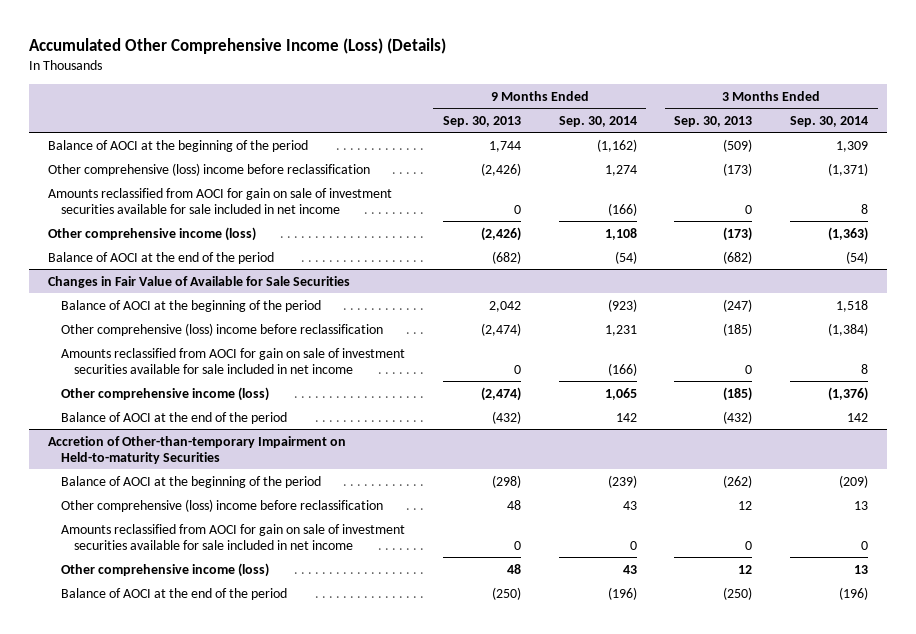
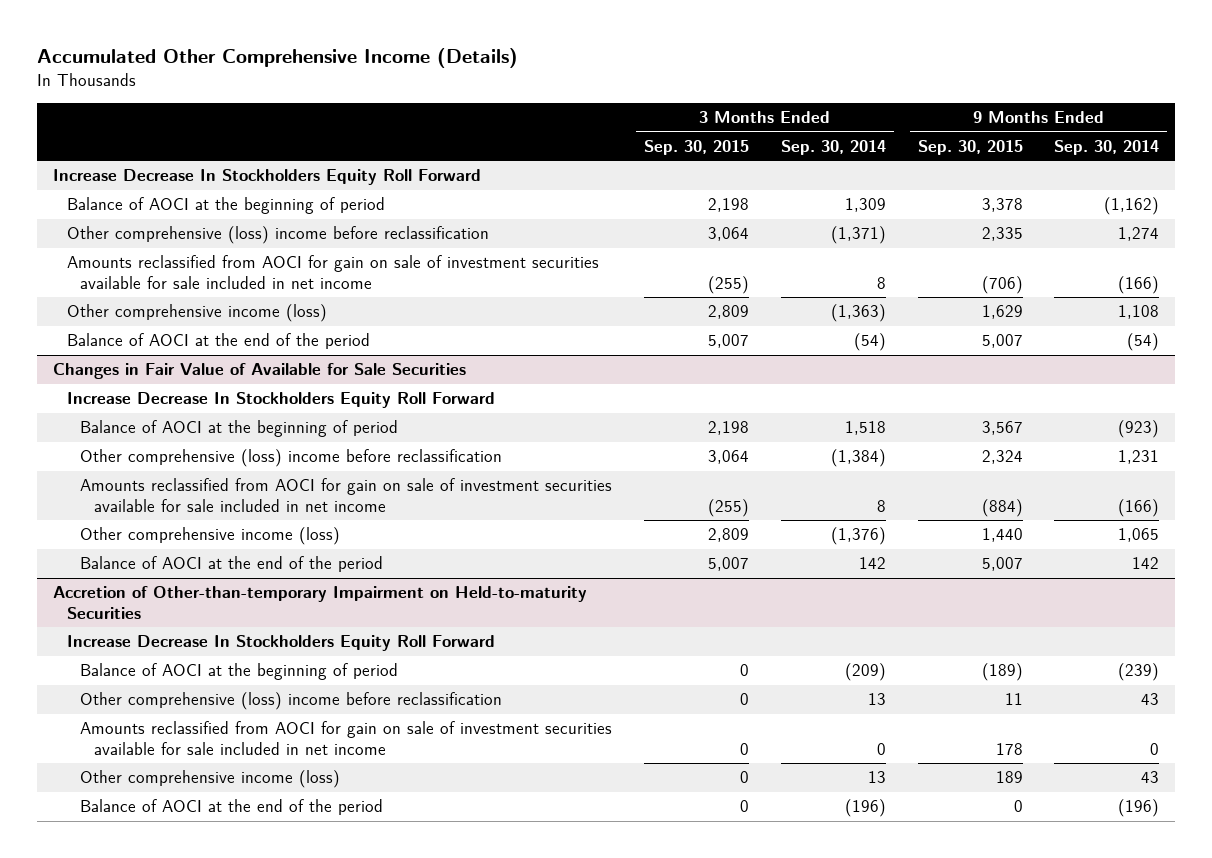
[29,38,447,55] Accumulated Other Comprehensive Income (Loss) (Details) -> [36,48,518,69] Accumulated Other Comprehensive Income (Details)
[442,115,521,127] Sep. 30, 2013 -> none
[674,115,753,127] Sep. 30, 2013 -> none
none -> [644,140,750,156] Sep. 30, 2015
none -> [917,140,1023,156] Sep. 30, 2015
none -> [52,169,481,186] Increase Decrease In Stockholders Equity Roll Forward
[48,139,309,152] Balance of AOCI at the beginning of the period -> [66,197,385,215] Balance of AOCI at the beginning of period
none -> [66,392,495,409] Increase Decrease In Stockholders Equity Roll Forward
[61,299,322,312] Balance of AOCI at the beginning of the period -> [80,420,399,438] Balance of AOCI at the beginning of period
none -> [66,635,495,652] Increase Decrease In Stockholders Equity Roll Forward
[61,475,322,488] Balance of AOCI at the beginning of the period -> [80,663,399,681] Balance of AOCI at the beginning of period

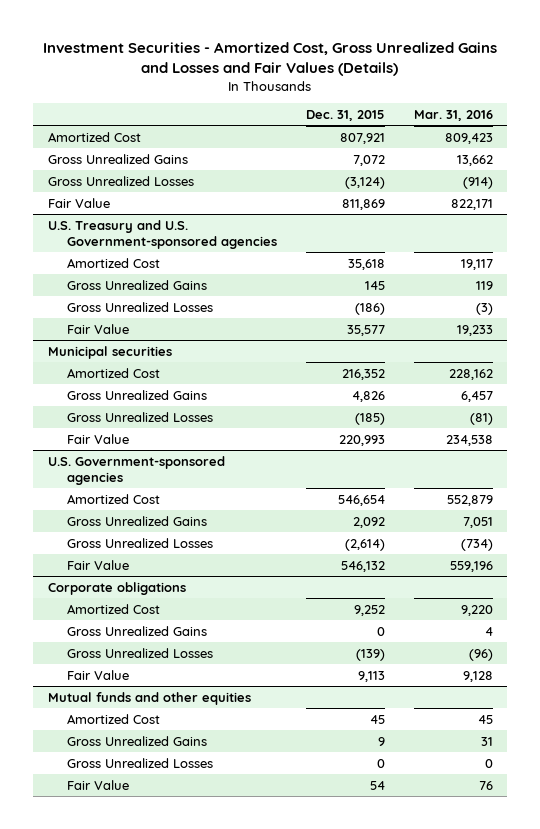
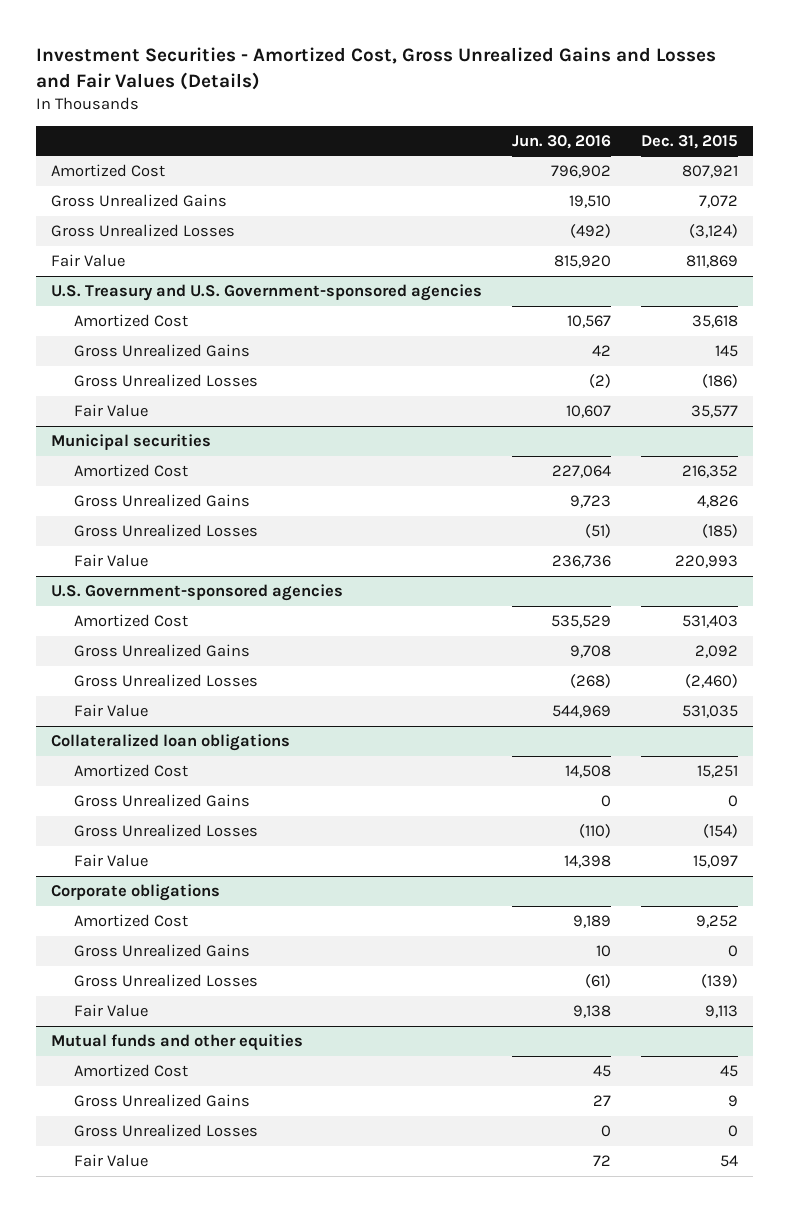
[413,109,493,121] Mar. 31, 2016 -> none
none -> [511,134,611,149] Jun. 30, 2016
[337,494,385,506] 546,654 -> [681,615,738,629] 531,403
[344,538,385,551] (2,614) -> [684,674,738,689] (2,460)
[340,560,385,572] 546,132 -> [681,705,738,719] 531,035
none -> [50,734,290,752] Collateralized loan obligations
none -> [73,764,188,778] Amortized Cost
none -> [73,794,250,808] Gross Unrealized Gains
none -> [73,824,258,838] Gross Unrealized Losses
none -> [73,854,148,868] Fair Value

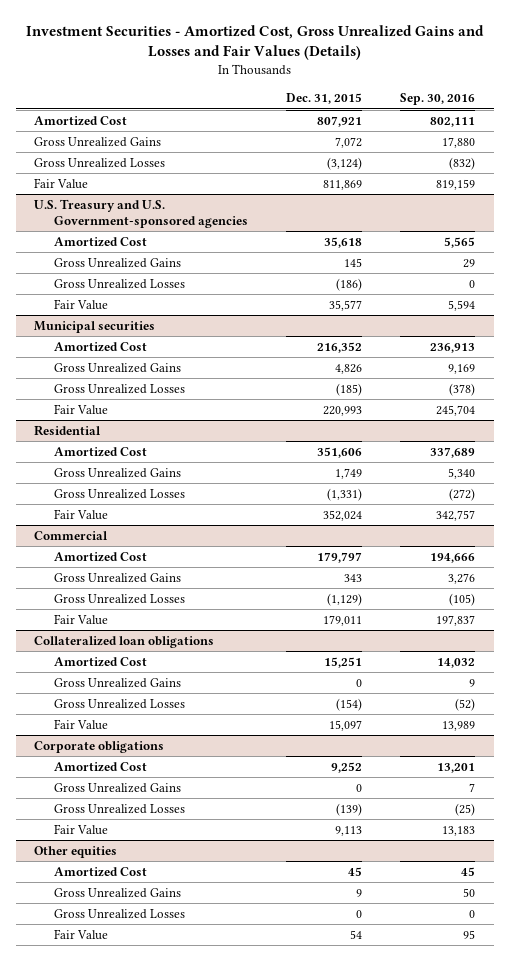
[511,134,611,149] Jun. 30, 2016 -> none
none -> [399,93,475,106] Sep. 30, 2016
[50,584,343,602] U.S. Government-sponsored agencies -> none
none -> [34,424,102,436] Residential
[681,615,738,629] 531,403 -> [317,446,363,458] 351,606
[694,645,738,659] 2,092 -> [335,467,363,479] 1,749
[684,674,738,689] (2,460) -> [327,487,363,501] (1,331)
[681,705,738,719] 531,035 -> [323,509,363,521] 352,024
none -> [34,530,109,540] Commercial
none -> [54,551,148,562] Amortized Cost
none -> [54,572,182,583] Gross Unrealized Gains
none -> [54,593,186,604] Gross Unrealized Losses
none -> [54,613,109,625] Fair Value
[50,1034,303,1052] Mutual funds and other equities -> [34,845,118,858] Other equities

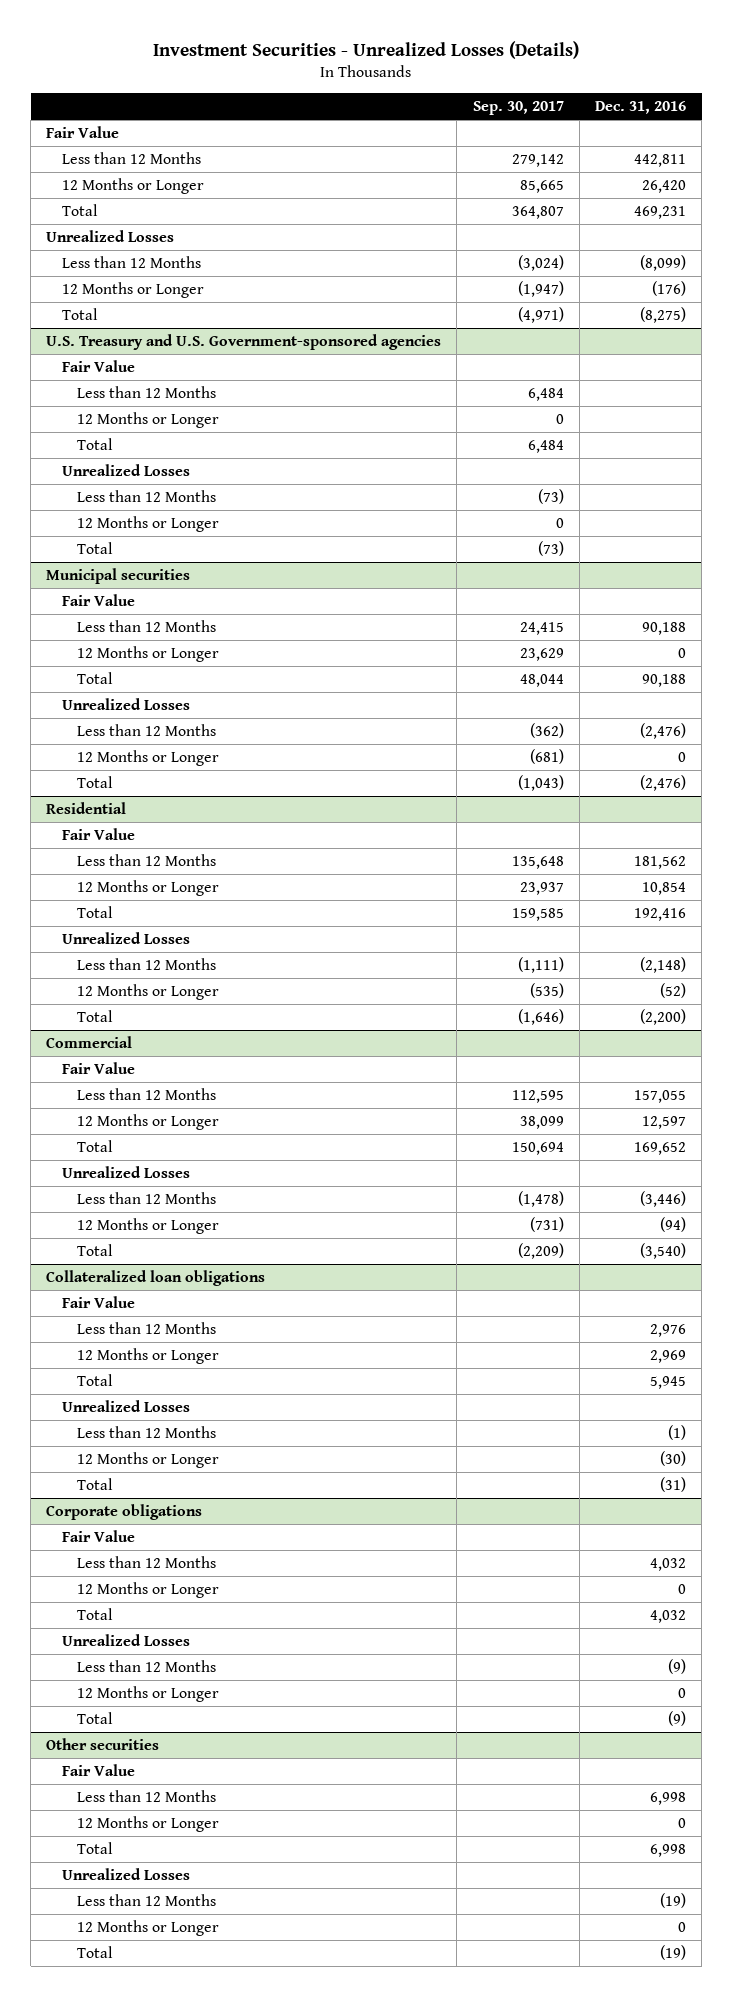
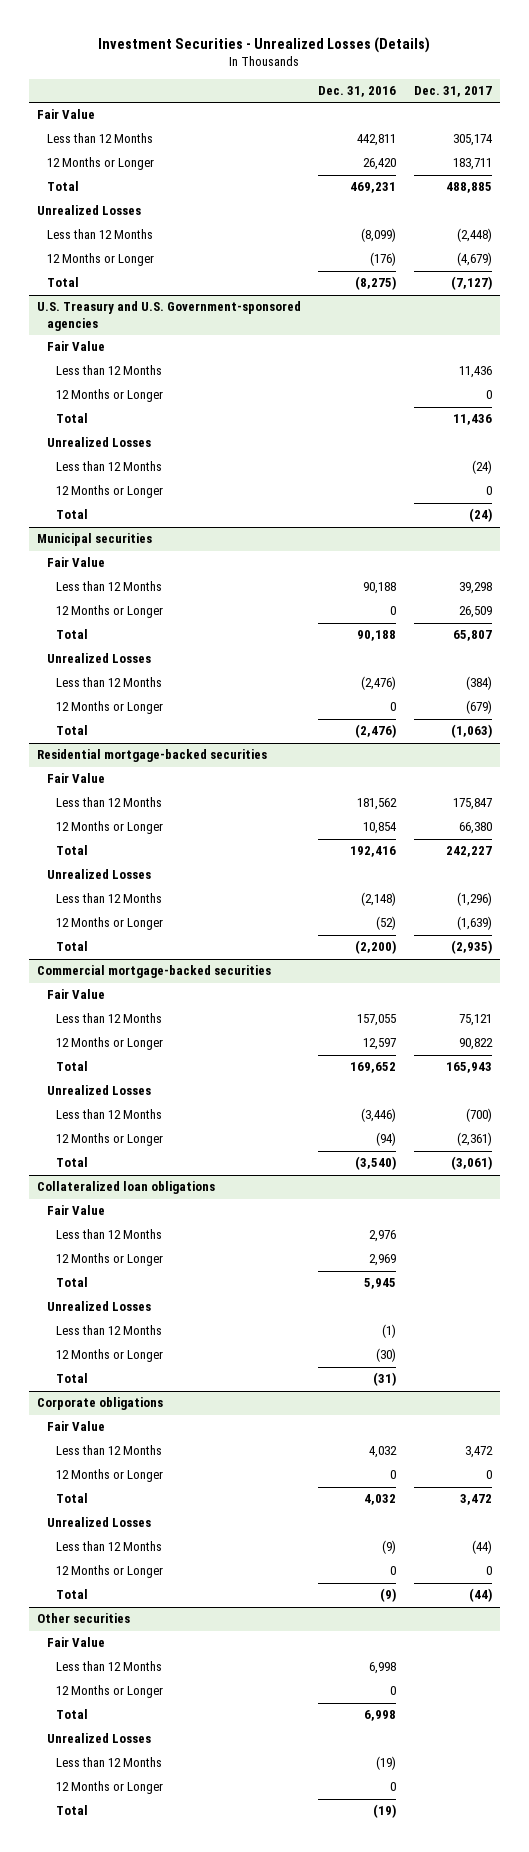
[472,101,564,116] Sep. 30, 2017 -> none
none -> [413,86,492,98] Dec. 31, 2017
[46,802,127,815] Residential -> [37,749,268,763] Residential mortgage-backed securities
[46,1036,133,1049] Commercial -> [37,965,272,979] Commercial mortgage-backed securities

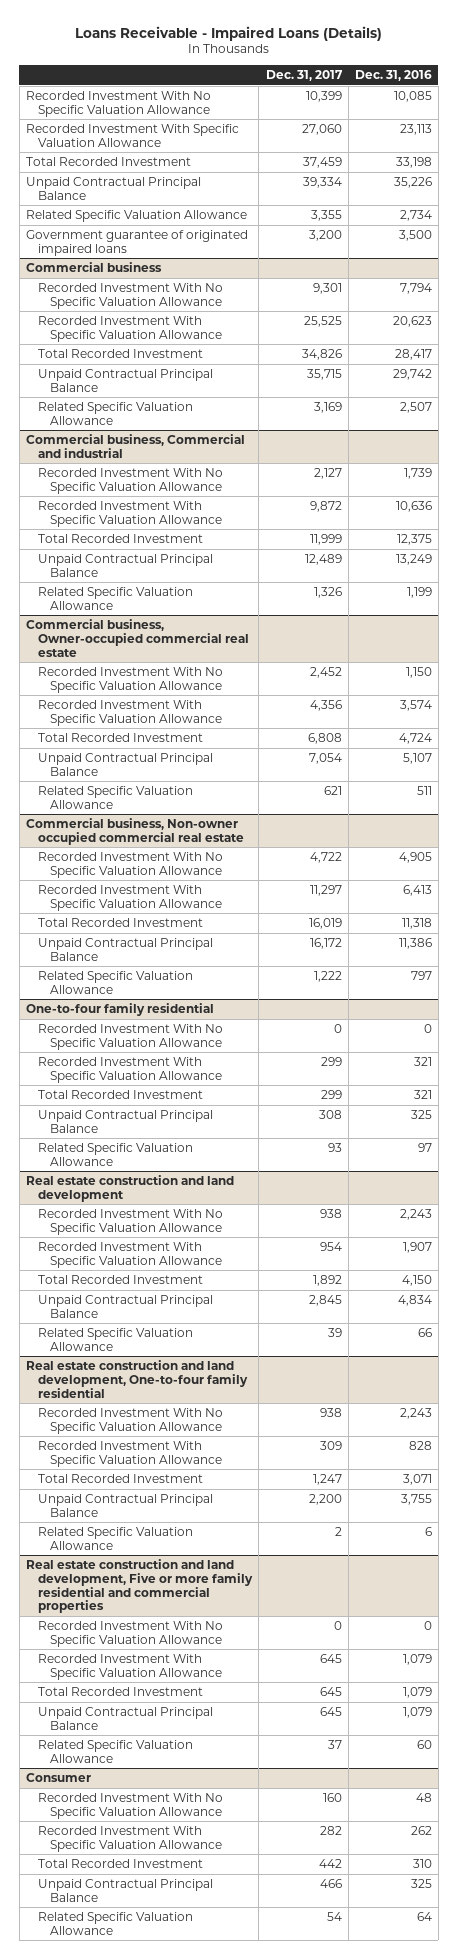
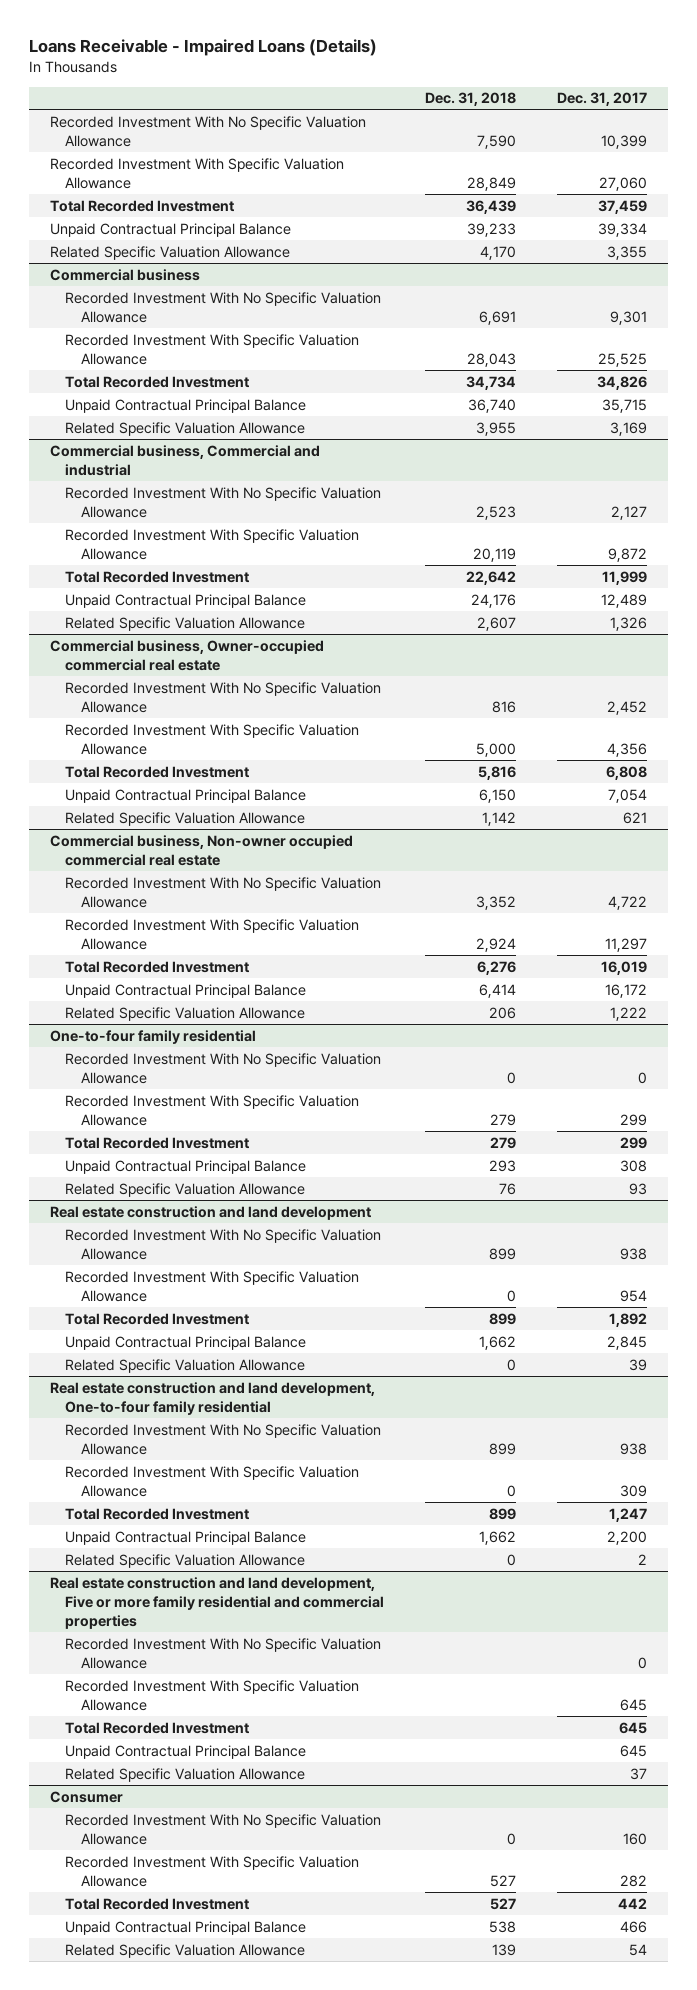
[354,70,432,82] Dec. 31, 2016 -> none
none -> [425,92,517,107] Dec. 31, 2018
[26,229,249,256] Government guarantee of originated impaired loans -> none

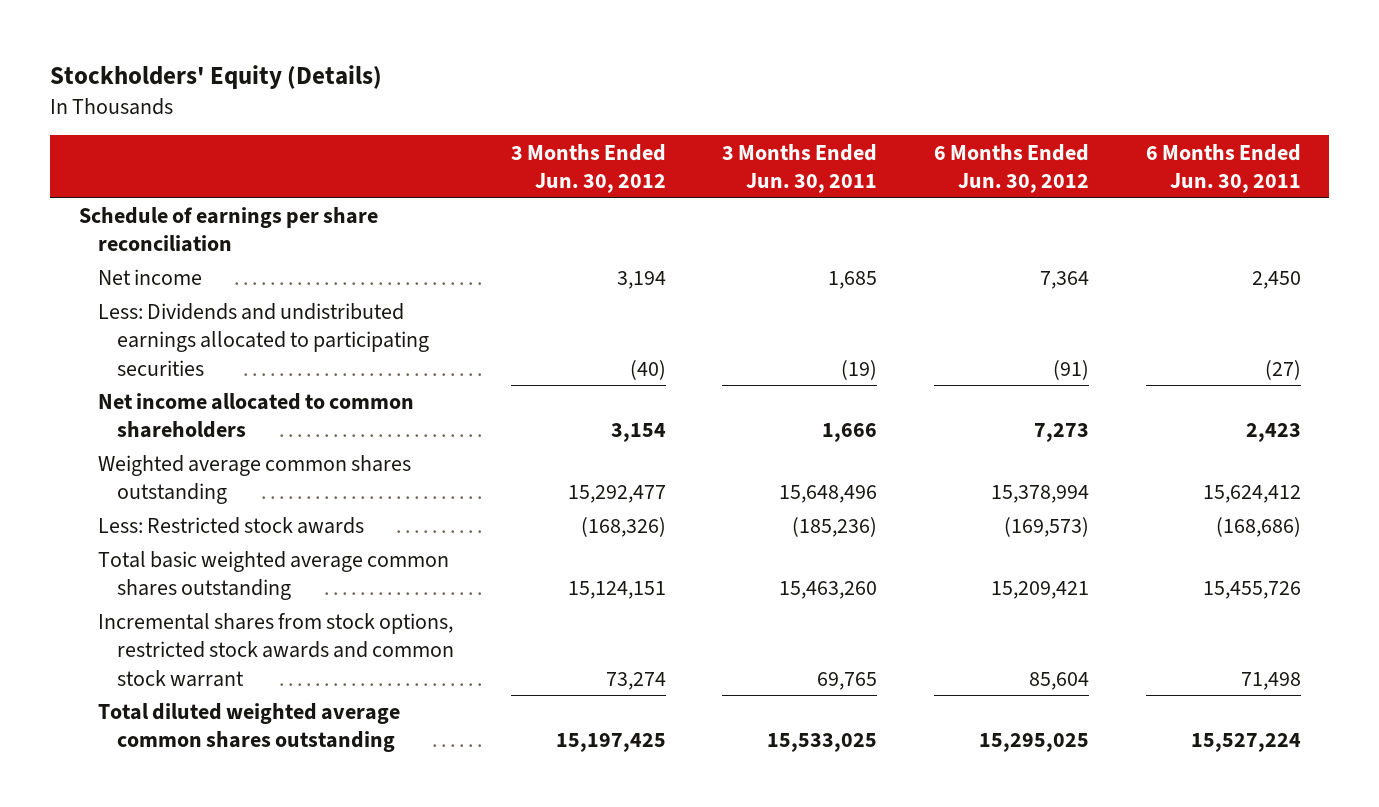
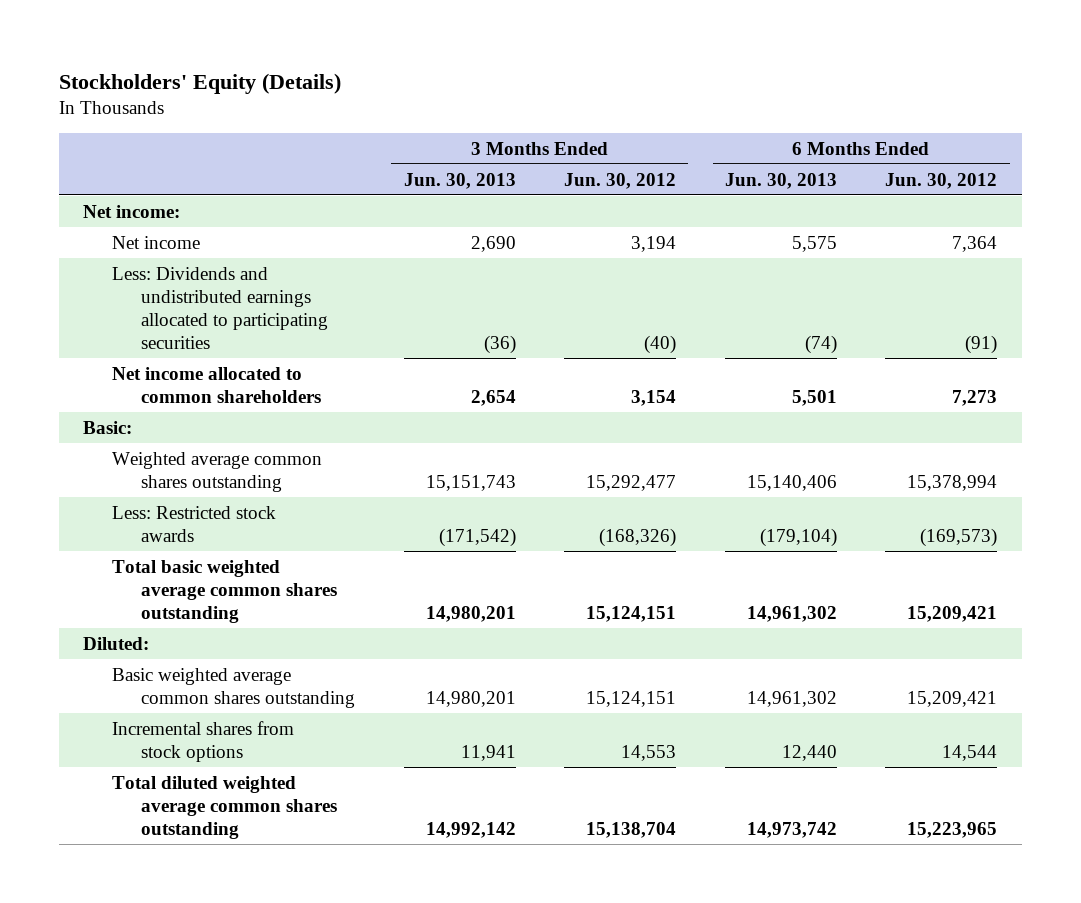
[722,143,878,193] 3 Months Ended Jun. 30, 2011 -> none
[1145,143,1301,193] 6 Months Ended Jun. 30, 2011 -> none
none -> [403,172,516,189] Jun. 30, 2013
none -> [724,172,837,189] Jun. 30, 2013
[78,207,378,253] Schedule of earnings per share reconciliation -> none
none -> [83,204,181,218] Net income:
none -> [83,420,133,434] Basic:
none -> [83,636,150,650] Diluted:
none -> [112,667,355,708] Basic weighted average common shares outstanding
[97,613,454,687] Incremental shares from stock options, restricted stock awards and common stock warrant -> [112,720,295,762] Incremental shares from stock options
[605,671,666,690] 73,274 -> [621,744,677,761] 14,553
[1029,671,1090,690] 85,604 -> [942,744,998,761] 14,544
[555,733,666,753] 15,197,425 -> [586,821,677,838] 15,138,704
[979,733,1090,753] 15,295,025 -> [907,821,998,838] 15,223,965

